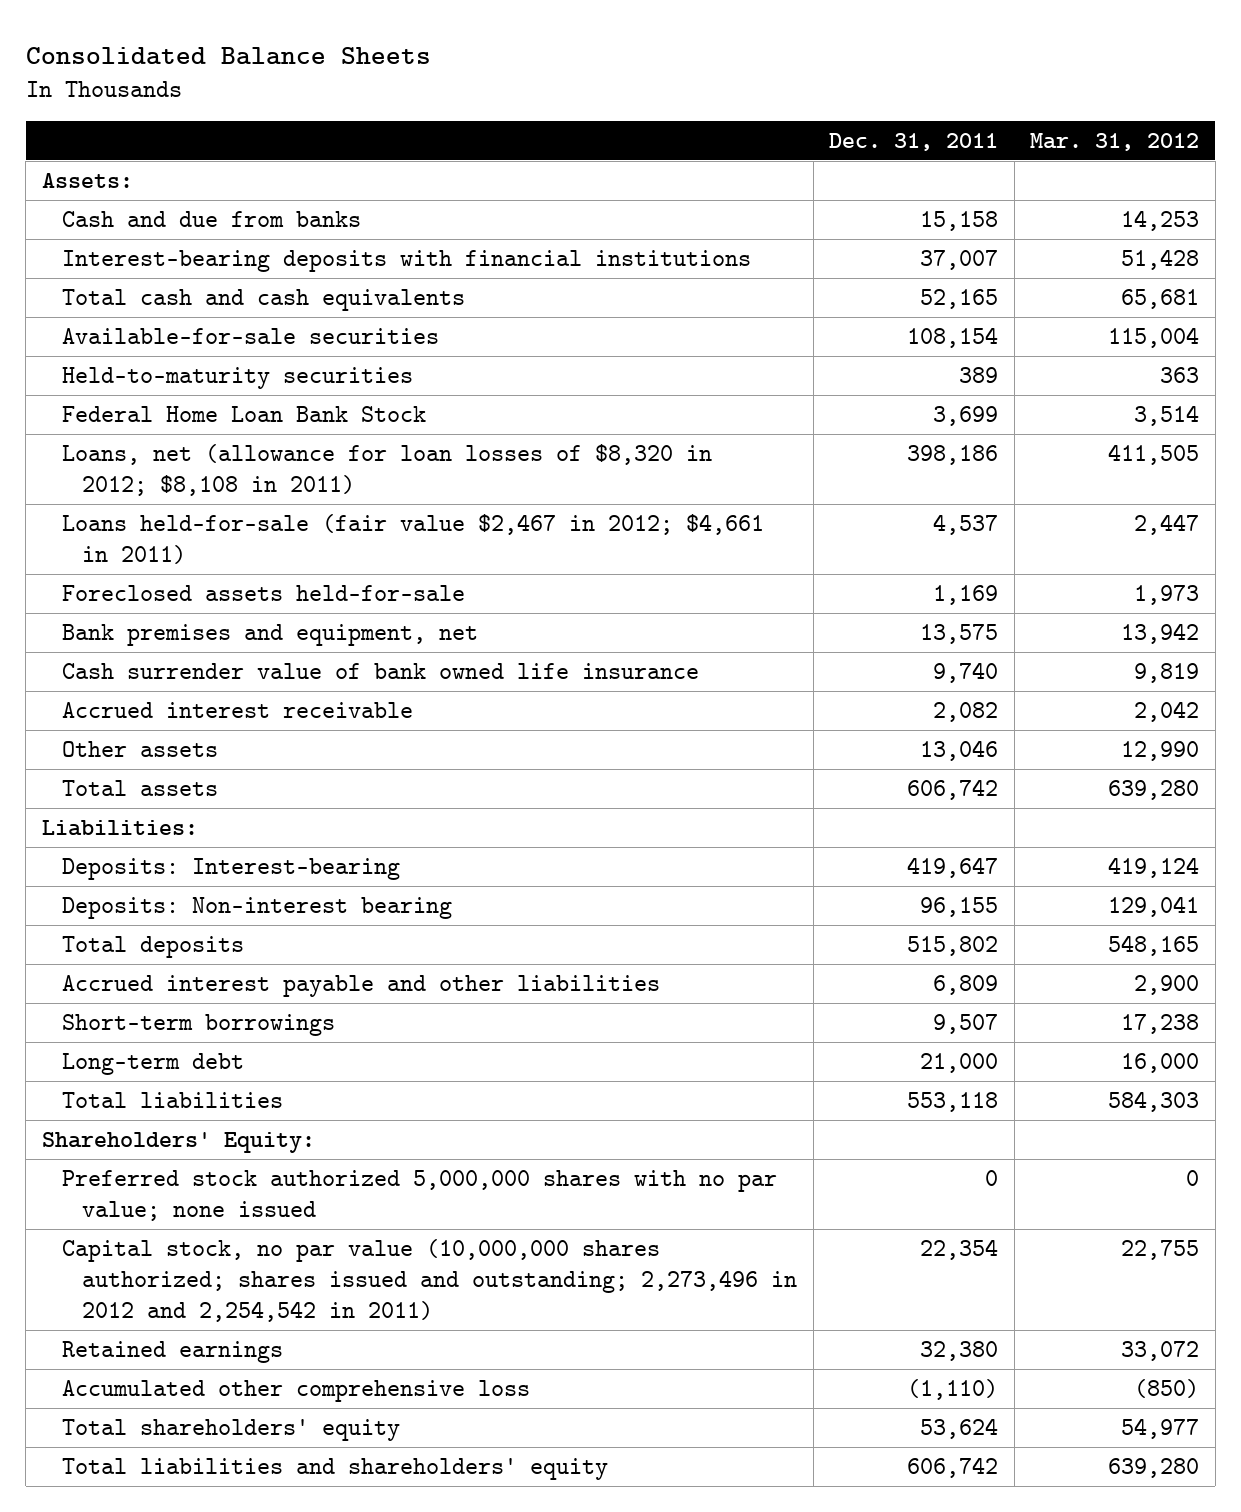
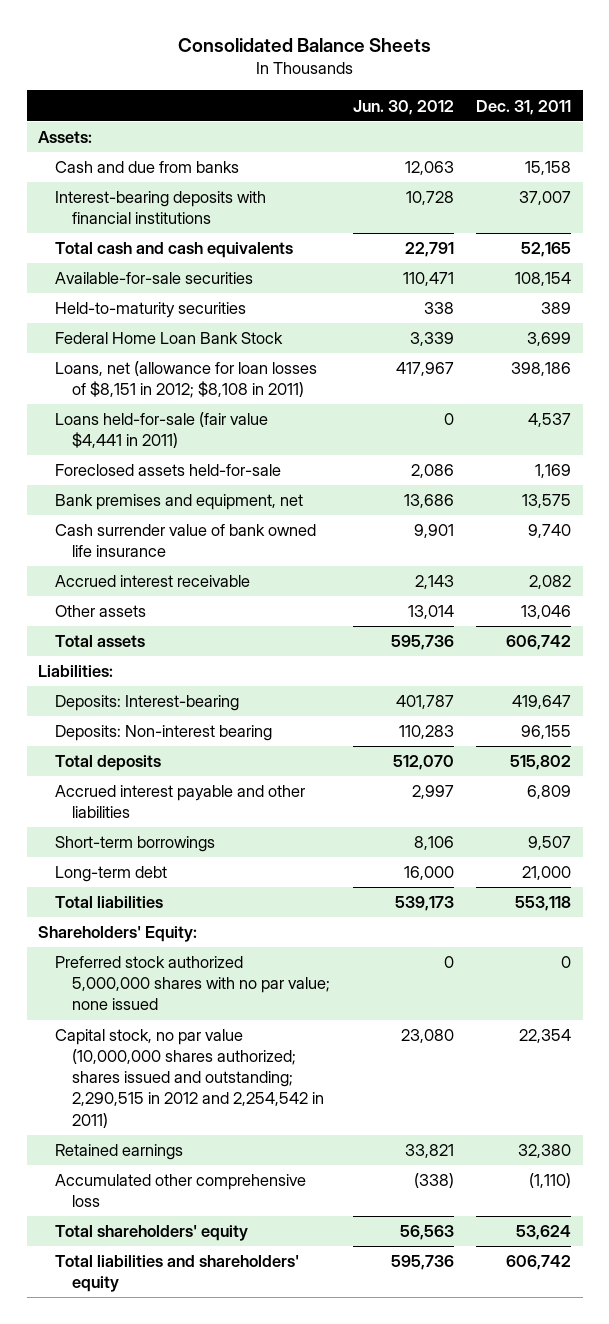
[1030,133,1200,152] Mar. 31, 2012 -> none
none -> [352,99,454,115] Jun. 30, 2012
[61,443,712,496] Loans, net (allowance for loan losses of $8,320 in 2012; $8,108 in 2011) -> [55,361,318,399] Loans, net (allowance for loan losses of $8,151 in 2012; $8,108 in 2011)
[61,513,764,564] Loans held-for-sale (fair value $2,467 in 2012; $4,661 in 2011) -> [55,412,269,449] Loans held-for-sale (fair value $4,441 in 2011)
[61,1238,798,1322] Capital stock, no par value (10,000,000 shares authorized; shares issued and outstanding; 2,273,496 in 2012 and 2,254,542 in 2011) -> [55,1029,325,1128] Capital stock, no par value (10,000,000 shares authorized; shares issued and outstanding; 2,290,515 in 2012 and 2,254,542 in 2011)

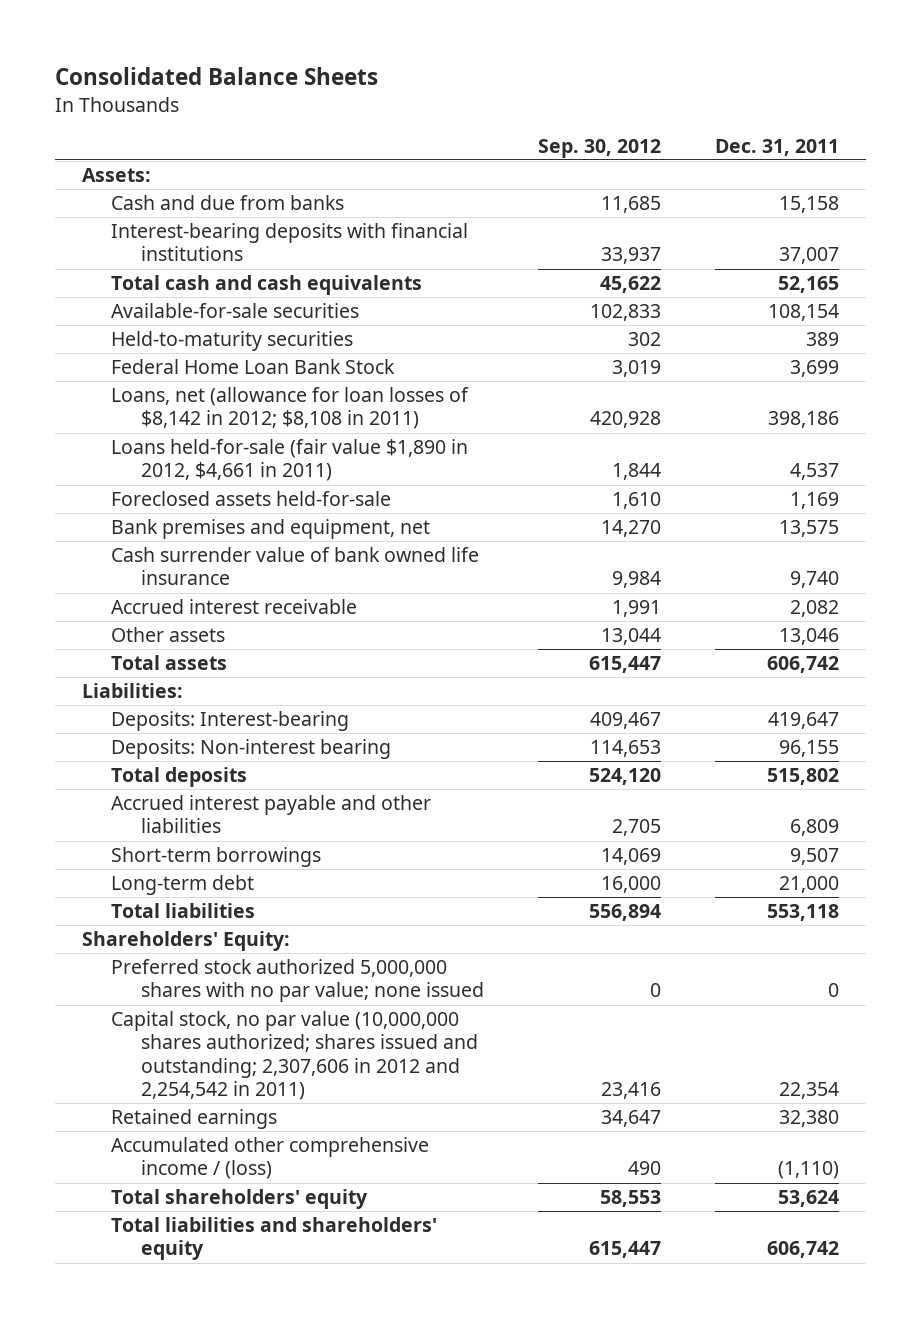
[352,99,454,115] Jun. 30, 2012 -> none
none -> [537,138,661,158] Sep. 30, 2012
[55,361,318,399] Loans, net (allowance for loan losses of $8,151 in 2012; $8,108 in 2011) -> [111,387,470,430] Loans, net (allowance for loan losses of $8,142 in 2012; $8,108 in 2011)
[55,412,269,449] Loans held-for-sale (fair value $4,441 in 2011) -> [111,439,469,482] Loans held-for-sale (fair value $1,890 in 2012, $4,661 in 2011)
[55,1029,325,1128] Capital stock, no par value (10,000,000 shares authorized; shares issued and outstanding; 2,290,515 in 2012 and 2,254,542 in 2011) -> [111,1011,478,1101] Capital stock, no par value (10,000,000 shares authorized; shares issued and outstanding; 2,307,606 in 2012 and 2,254,542 in 2011)
[55,1174,307,1208] Accumulated other comprehensive loss -> [111,1137,430,1180] Accumulated other comprehensive income / (loss)

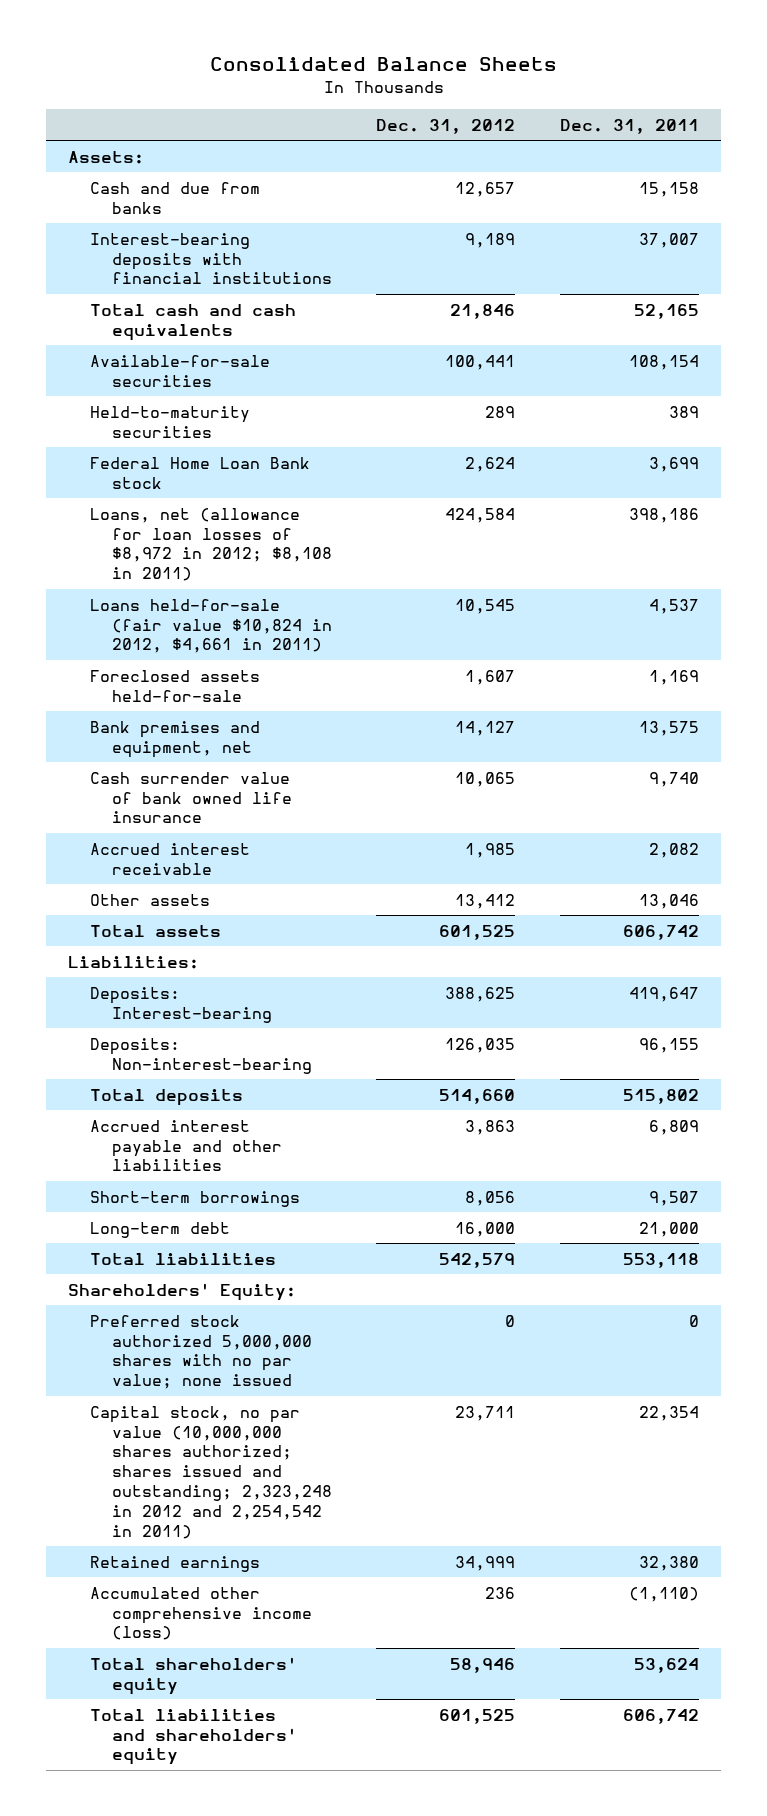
[537,138,661,158] Sep. 30, 2012 -> none
none -> [376,118,516,134] Dec. 31, 2012
[111,359,396,375] Federal Home Loan Bank Stock -> [90,456,311,489] Federal Home Loan Bank stock
[111,387,470,430] Loans, net (allowance for loan losses of $8,142 in 2012; $8,108 in 2011) -> [90,507,333,582] Loans, net (allowance for loan losses of $8,972 in 2012; $8,108 in 2011)
[111,439,469,482] Loans held-for-sale (fair value $1,890 in 2012, $4,661 in 2011) -> [90,598,333,654] Loans held-for-sale (fair value $10,824 in 2012, $4,661 in 2011)
[111,739,392,760] Deposits: Non-interest bearing -> [90,1037,313,1074] Deposits: Non-interest-bearing
[111,1011,478,1101] Capital stock, no par value (10,000,000 shares authorized; shares issued and outstanding; 2,307,606 in 2012 and 2,254,542 in 2011) -> [90,1405,333,1539] Capital stock, no par value (10,000,000 shares authorized; shares issued and outstanding; 2,323,248 in 2012 and 2,254,542 in 2011)
[111,1137,430,1180] Accumulated other comprehensive income / (loss) -> [90,1586,313,1641] Accumulated other comprehensive income (loss)

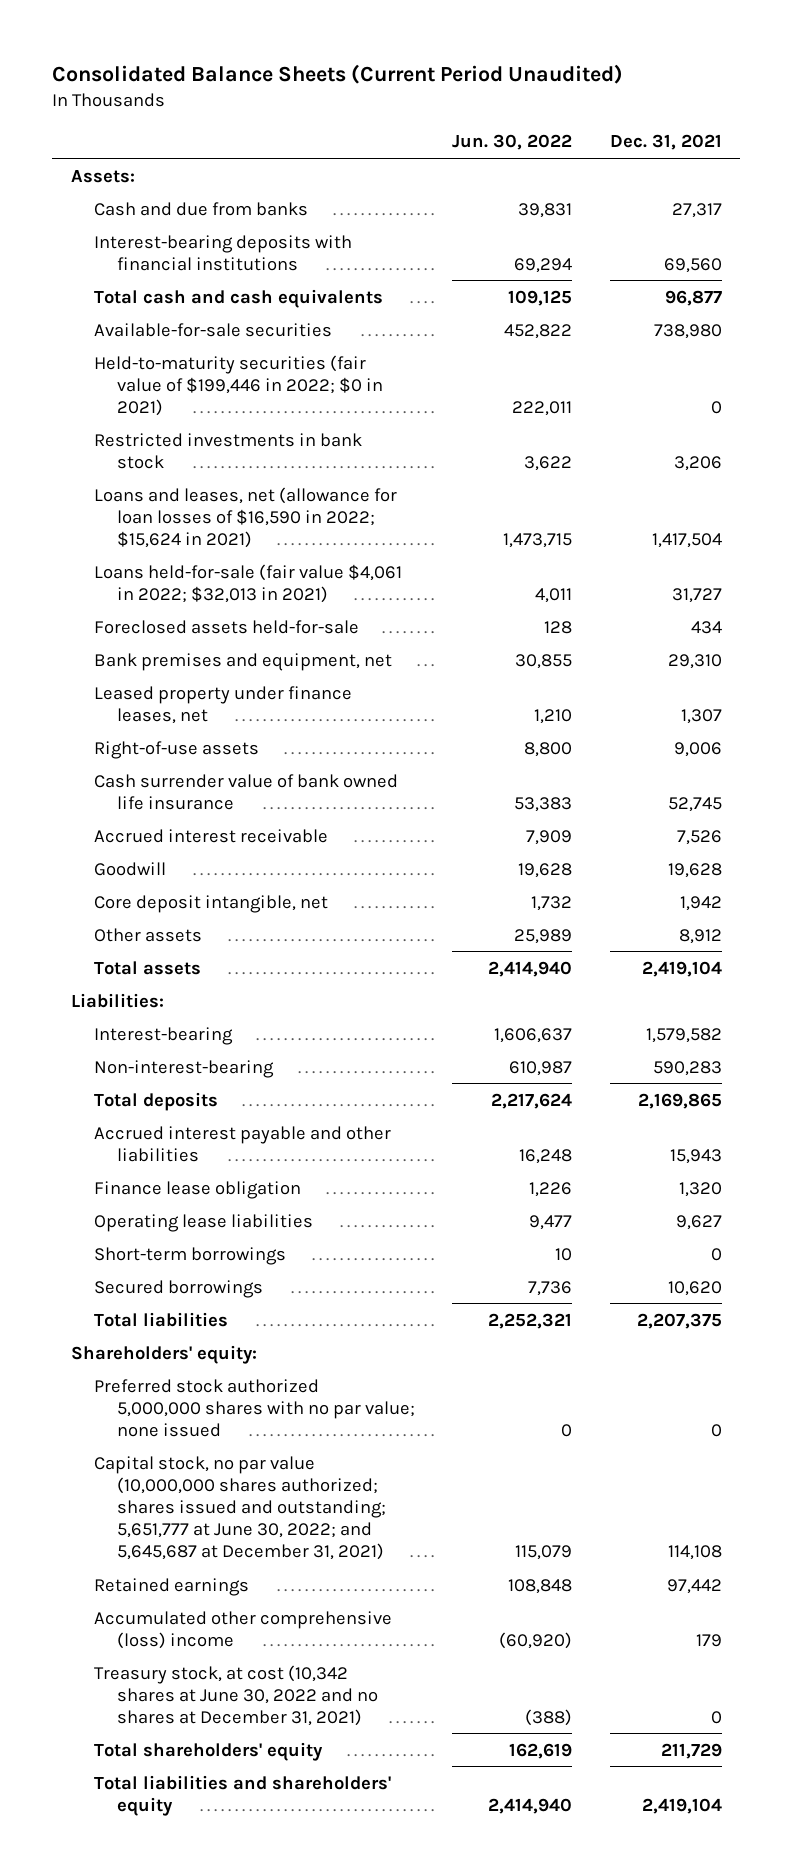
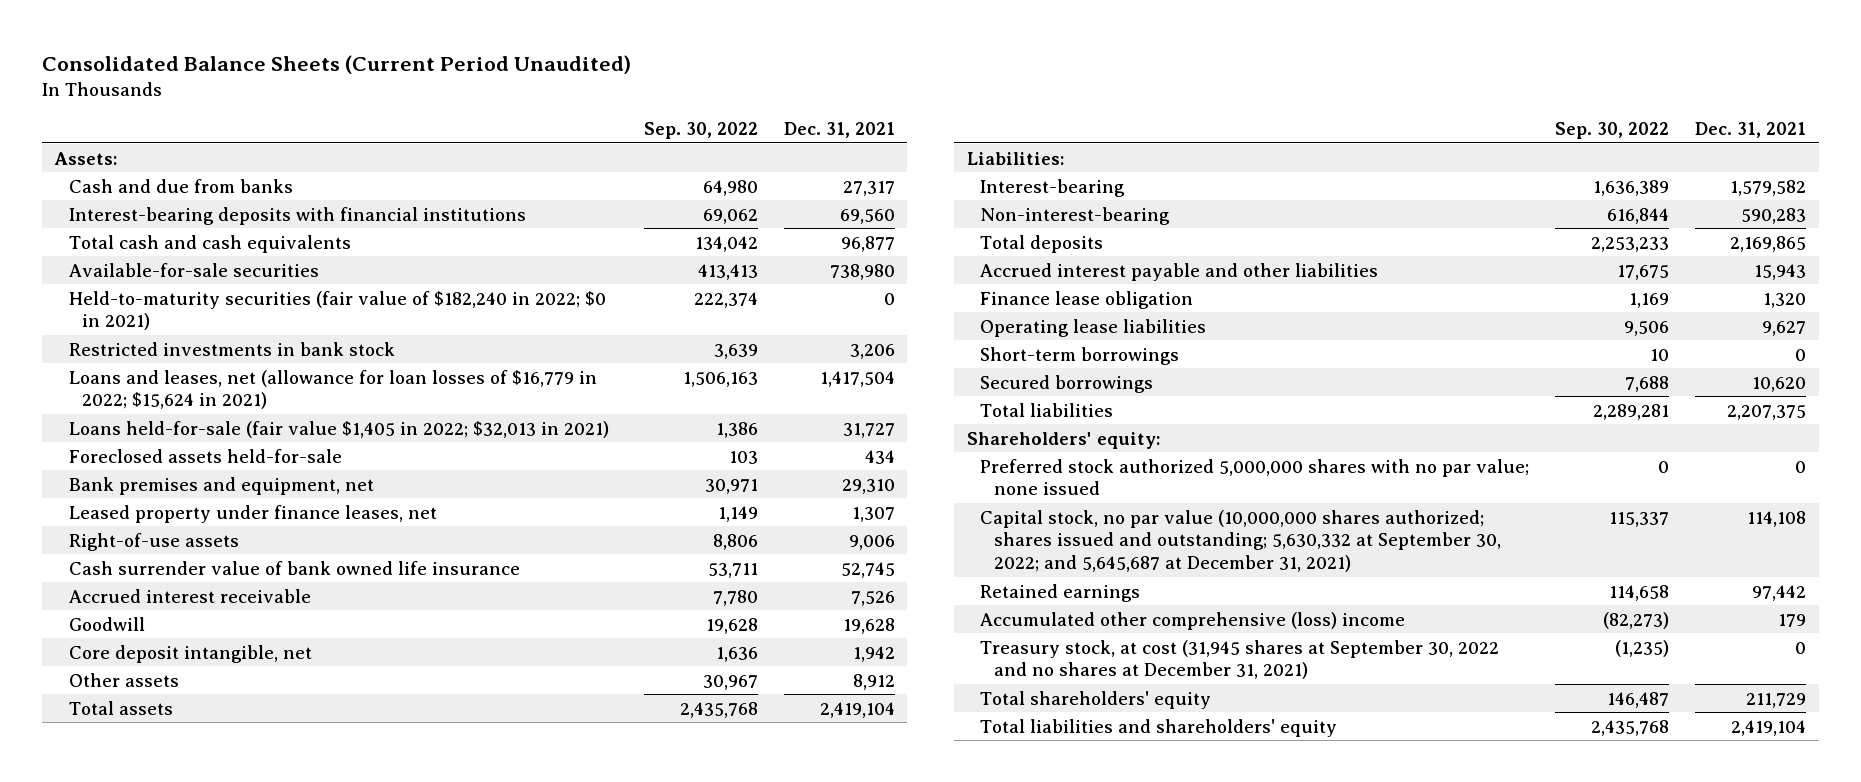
[452,134,573,151] Jun. 30, 2022 -> none
none -> [643,121,758,139] Sep. 30, 2022
[94,354,384,416] Held-to-maturity securities (fair value of $199,446 in 2022; $0 in 2021) -> [68,290,606,331] Held-to-maturity securities (fair value of $182,240 in 2022; $0 in 2021)
[94,486,398,548] Loans and leases, net (allowance for loan losses of $16,590 in 2022; $15,624 in 2021) -> [68,369,597,410] Loans and leases, net (allowance for loan losses of $16,779 in 2022; $15,624 in 2021)
[94,563,403,603] Loans held-for-sale (fair value $4,061 in 2022; $32,013 in 2021) -> [68,420,609,438] Loans held-for-sale (fair value $1,405 in 2022; $32,013 in 2021)
[94,1455,387,1560] Capital stock, no par value (10,000,000 shares authorized; shares issued and outstanding; 5,651,777 at June 30, 2022; and 5,645,687 at December 31, 2021) -> [980,509,1502,573] Capital stock, no par value (10,000,000 shares authorized; shares issued and outstanding; 5,630,332 at September 30, 2022; and 5,645,687 at December 31, 2021)
[94,1664,379,1726] Treasury stock, at cost (10,342 shares at June 30, 2022 and no shares at December 31, 2021) -> [980,639,1500,680] Treasury stock, at cost (31,945 shares at September 30, 2022 and no shares at December 31, 2021)

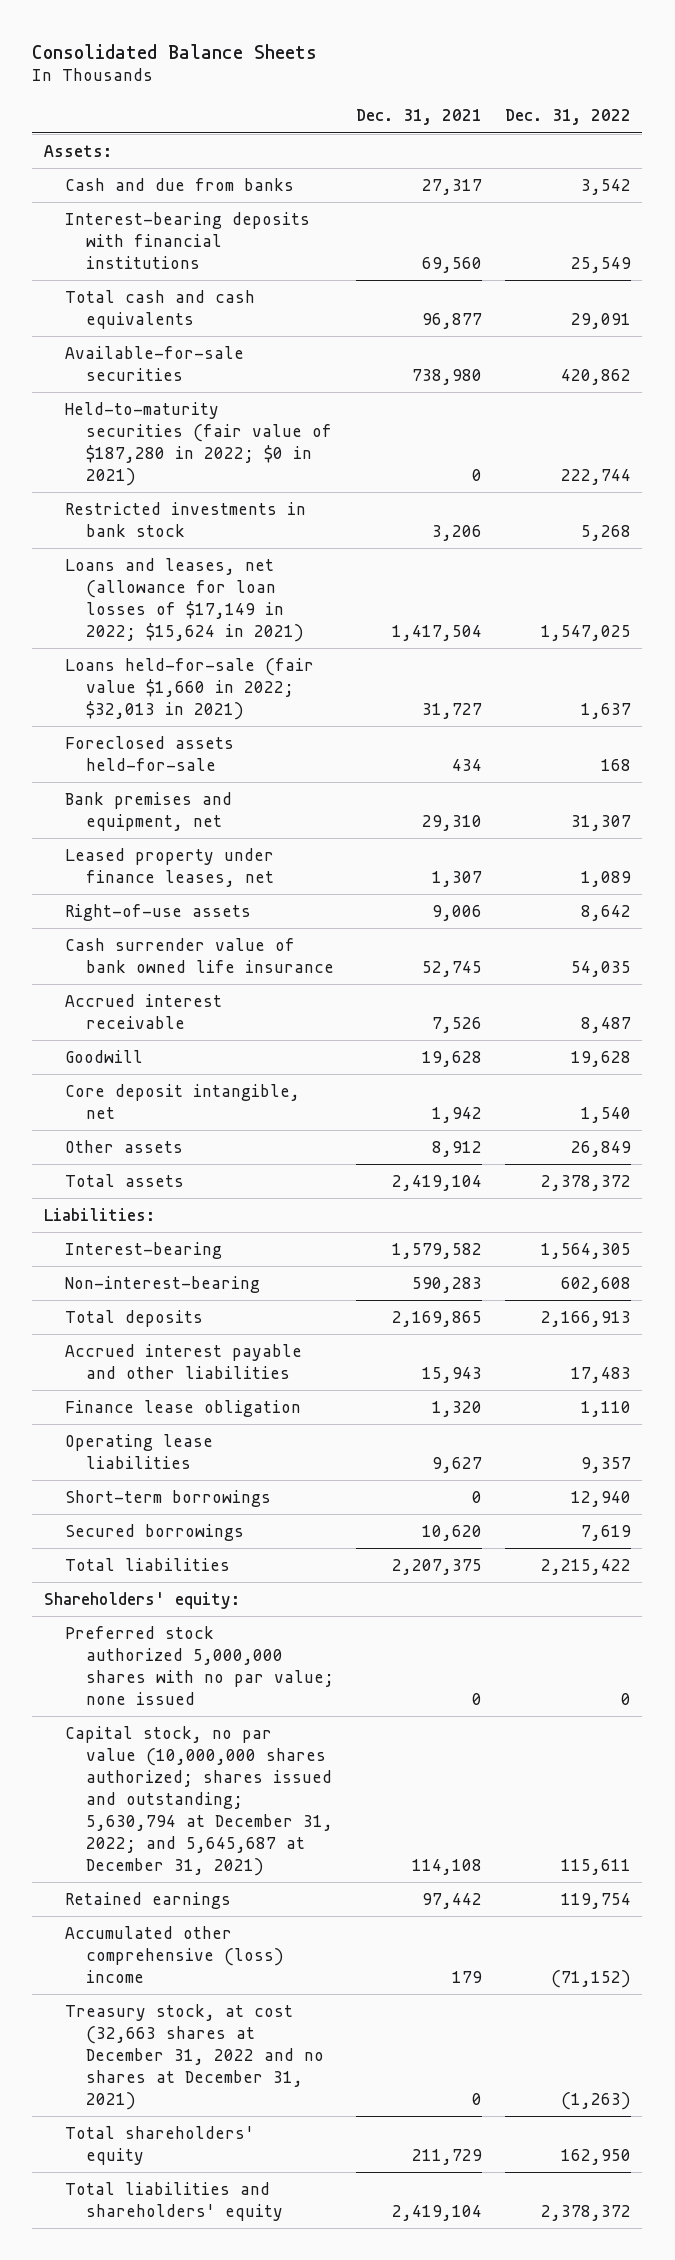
[42,54,632,74] Consolidated Balance Sheets (Current Period Unaudited) -> [32,43,318,59] Consolidated Balance Sheets
[643,121,758,139] Sep. 30, 2022 -> none
none -> [504,109,631,126] Dec. 31, 2022
[68,290,606,331] Held-to-maturity securities (fair value of $182,240 in 2022; $0 in 2021) -> [64,402,332,486] Held-to-maturity securities (fair value of $187,280 in 2022; $0 in 2021)
[68,369,597,410] Loans and leases, net (allowance for loan losses of $16,779 in 2022; $15,624 in 2021) -> [64,558,304,642] Loans and leases, net (allowance for loan losses of $17,149 in 2022; $15,624 in 2021)
[68,420,609,438] Loans held-for-sale (fair value $1,405 in 2022; $32,013 in 2021) -> [64,658,314,720] Loans held-for-sale (fair value $1,660 in 2022; $32,013 in 2021)
[980,509,1502,573] Capital stock, no par value (10,000,000 shares authorized; shares issued and outstanding; 5,630,332 at September 30, 2022; and 5,645,687 at December 31, 2021) -> [64,1726,333,1876] Capital stock, no par value (10,000,000 shares authorized; shares issued and outstanding; 5,630,794 at December 31, 2022; and 5,645,687 at December 31, 2021)
[980,639,1500,680] Treasury stock, at cost (31,945 shares at September 30, 2022 and no shares at December 31, 2021) -> [64,2004,324,2110] Treasury stock, at cost (32,663 shares at December 31, 2022 and no shares at December 31, 2021)

